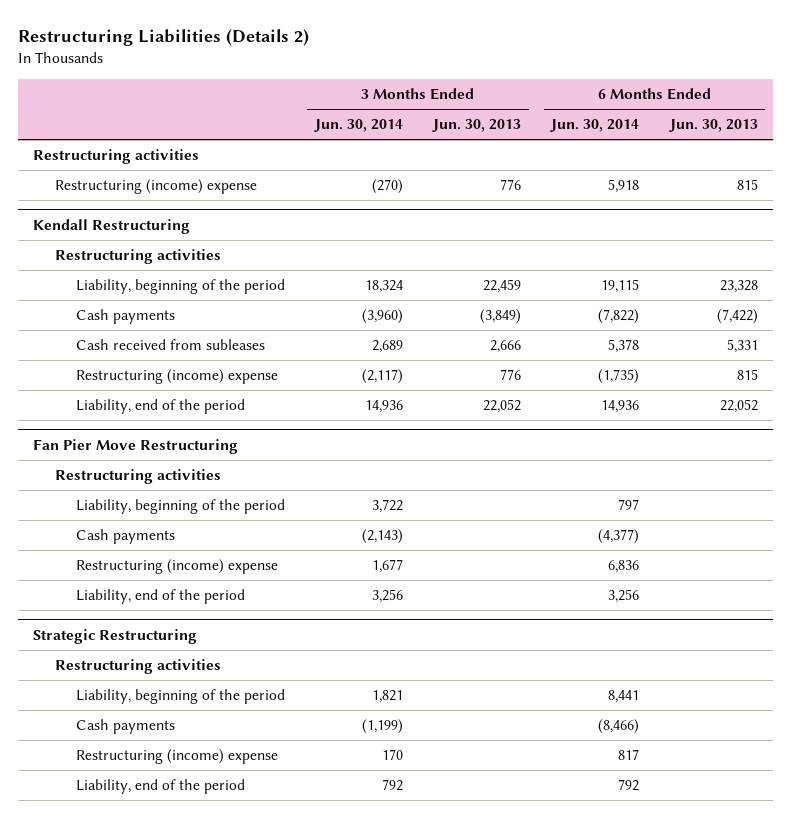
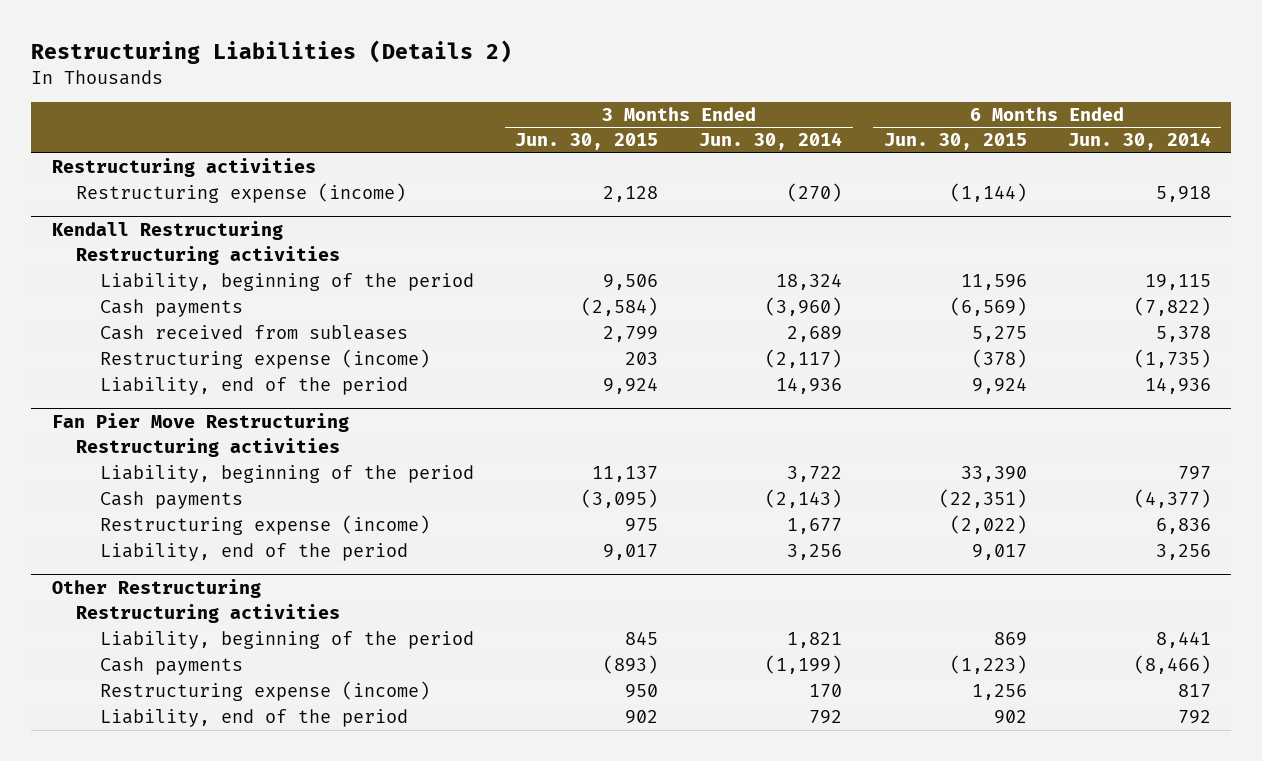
[432,119,522,133] Jun. 30, 2013 -> none
[668,119,758,133] Jun. 30, 2013 -> none
none -> [515,133,659,151] Jun. 30, 2015
none -> [883,133,1027,151] Jun. 30, 2015
[54,179,257,195] Restructuring (income) expense -> [75,183,406,204] Restructuring expense (income)
[75,369,278,385] Restructuring (income) expense -> [99,349,430,370] Restructuring expense (income)
[75,559,278,575] Restructuring (income) expense -> [99,515,430,536] Restructuring expense (income)
[33,628,198,644] Strategic Restructuring -> none
none -> [51,578,261,598] Other Restructuring
[75,749,278,765] Restructuring (income) expense -> [99,681,430,702] Restructuring expense (income)

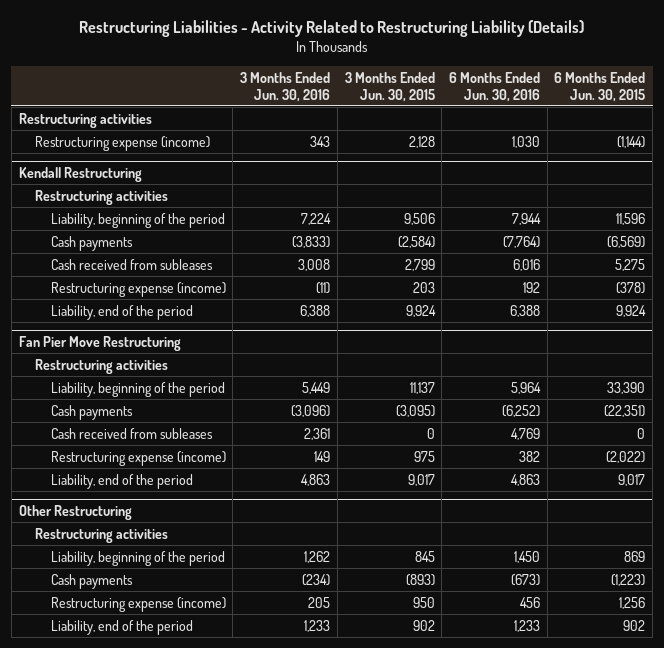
[30,40,512,65] Restructuring Liabilities (Details 2) -> [79,20,585,38] Restructuring Liabilities - Activity Related to Restructuring Liability (Details)
[699,132,843,151] Jun. 30, 2014 -> none
[1067,132,1211,151] Jun. 30, 2014 -> none
none -> [240,72,331,102] 3 Months Ended Jun. 30, 2016
none -> [449,72,541,102] 6 Months Ended Jun. 30, 2016
none -> [50,427,213,439] Cash received from subleases

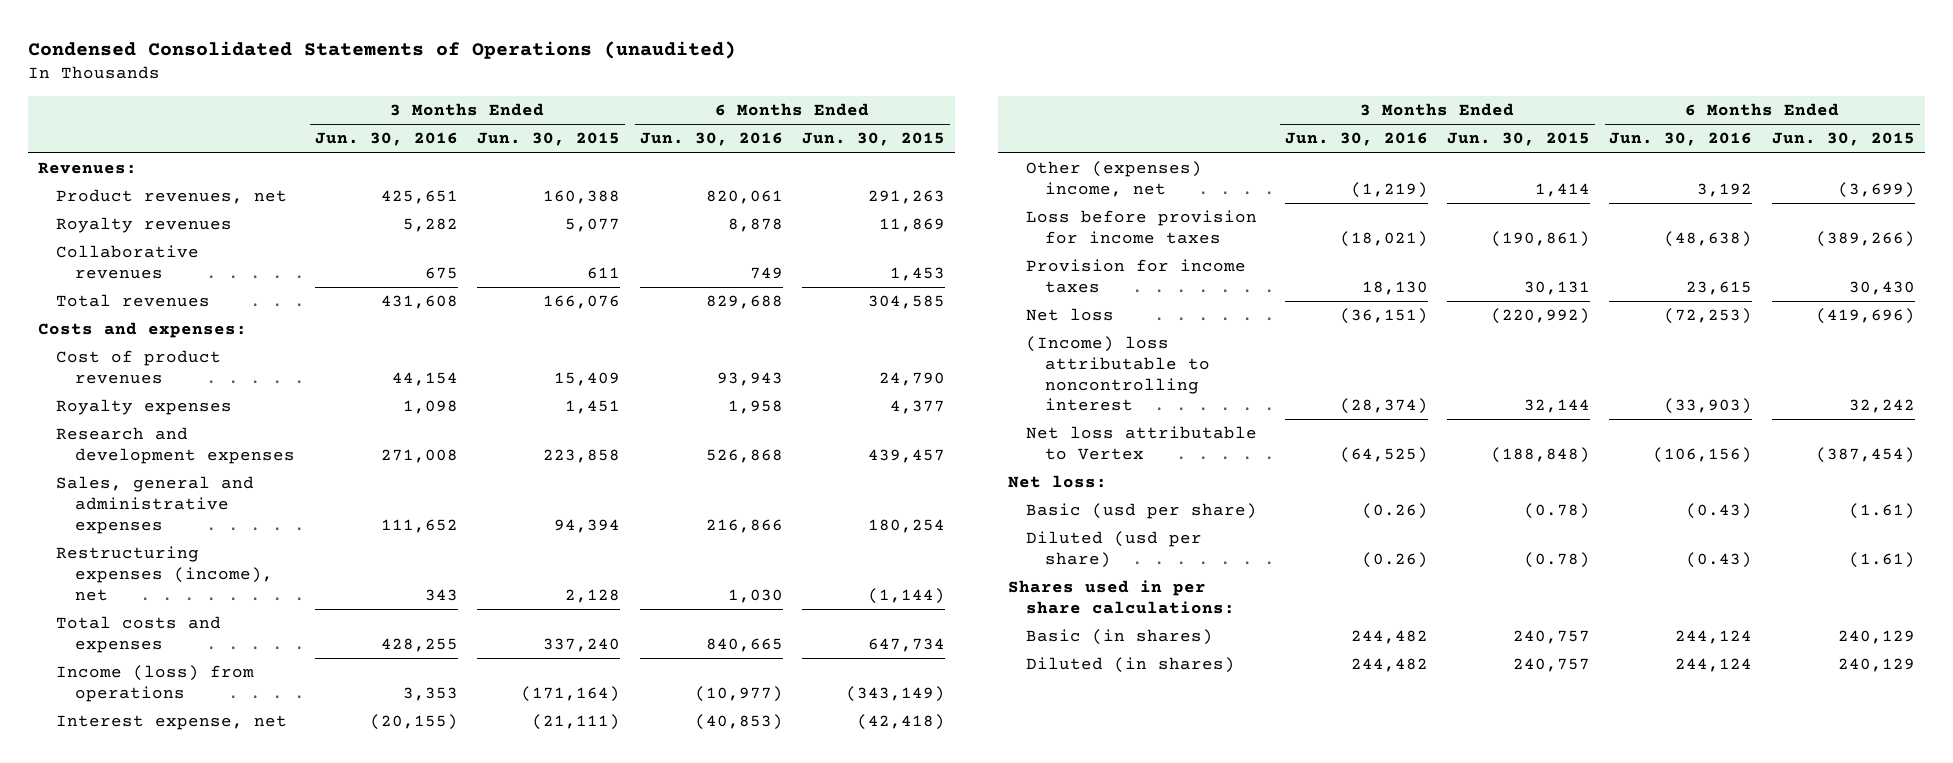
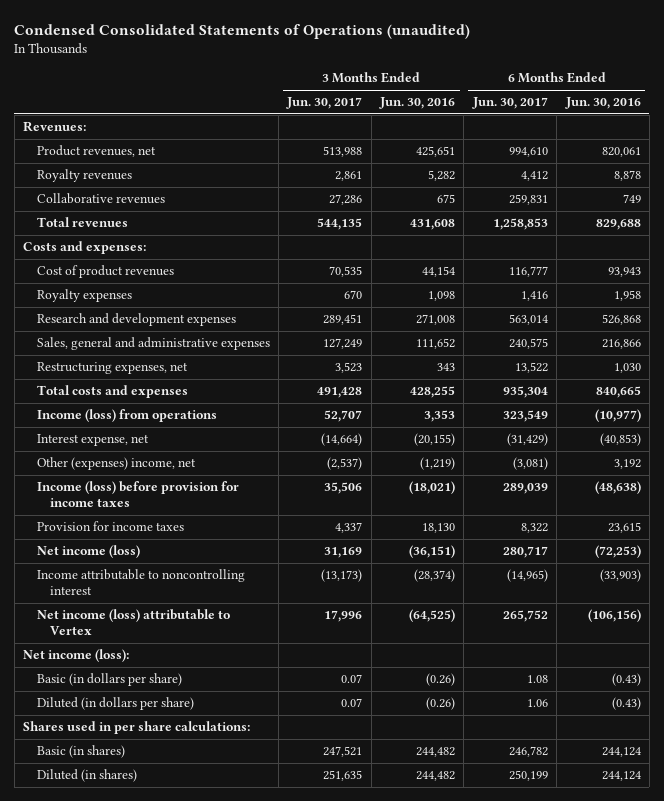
[477,132,621,147] Jun. 30, 2015 -> none
[801,132,945,147] Jun. 30, 2015 -> none
none -> [286,97,363,110] Jun. 30, 2017
none -> [471,97,548,110] Jun. 30, 2017
[56,546,274,601] Restructuring expenses (income), net -> [36,362,188,375] Restructuring expenses, net
[1026,210,1258,244] Loss before provision for income taxes -> [36,481,239,508] Income (loss) before provision for income taxes
[1026,308,1115,322] Net loss -> [36,545,140,559] Net income (loss)
[1026,336,1211,412] (Income) loss attributable to noncontrolling interest -> [36,569,245,596] Income attributable to noncontrolling interest
[1026,426,1258,460] Net loss attributable to Vertex -> [36,609,230,636] Net income (loss) attributable to Vertex
[1007,475,1107,489] Net loss: -> [23,649,130,663] Net income (loss):
[1026,503,1258,520] Basic (usd per share) -> [36,673,182,687] Basic (in dollars per share)
[1026,531,1203,568] Diluted (usd per share) -> [36,697,194,711] Diluted (in dollars per share)

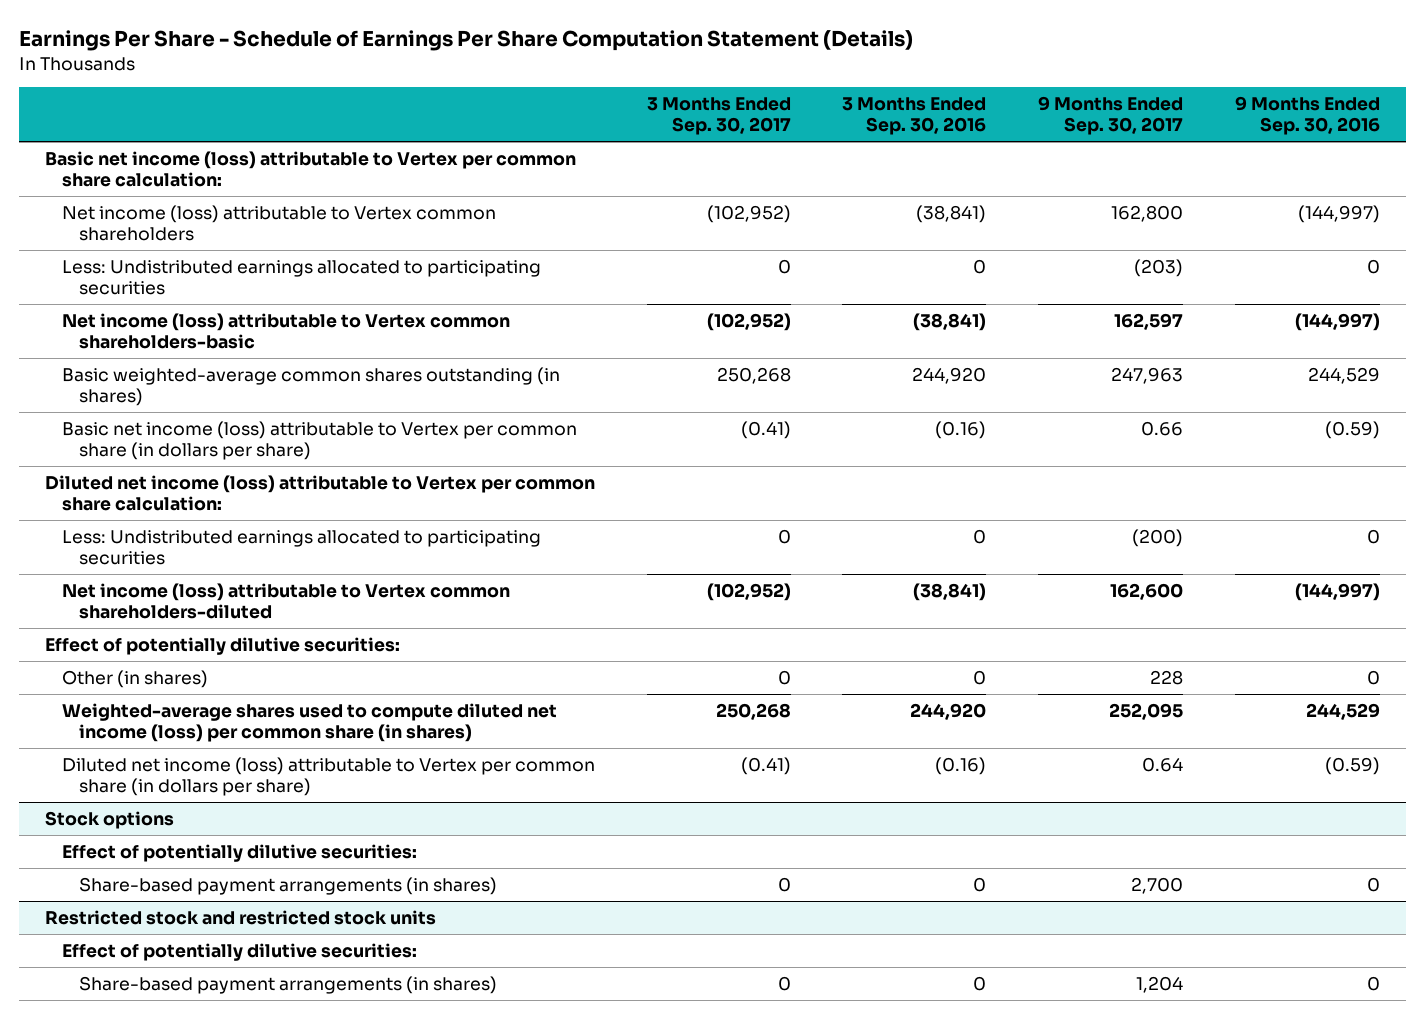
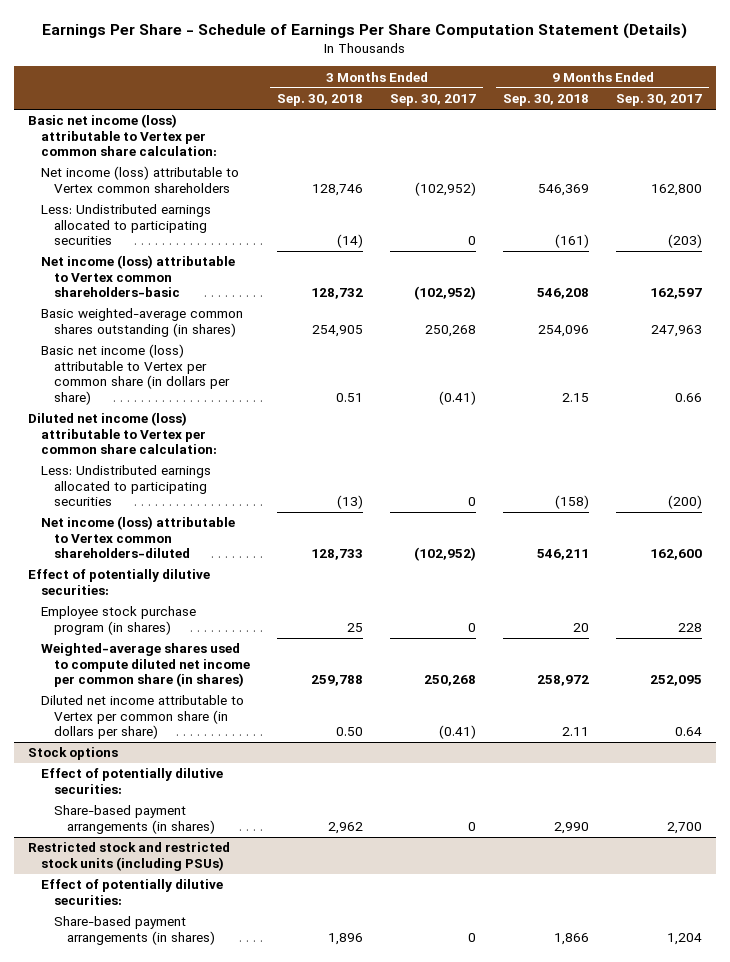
[842,97,987,136] 3 Months Ended Sep. 30, 2016 -> none
[1234,96,1380,136] 9 Months Ended Sep. 30, 2016 -> none
none -> [276,94,363,107] Sep. 30, 2018
none -> [503,94,590,107] Sep. 30, 2018
[61,669,208,688] Other (in shares) -> [40,606,196,635] Employee stock purchase program (in shares)
[61,702,557,742] Weighted-average shares used to compute diluted net income (loss) per common share (in shares) -> [40,643,250,688] Weighted-average shares used to compute diluted net income per common share (in shares)
[61,756,595,796] Diluted net income (loss) attributable to Vertex per common share (in dollars per share) -> [40,695,244,740] Diluted net income attributable to Vertex per common share (in dollars per share)
[44,909,436,925] Restricted stock and restricted stock units -> [27,842,230,871] Restricted stock and restricted stock units (including PSUs)

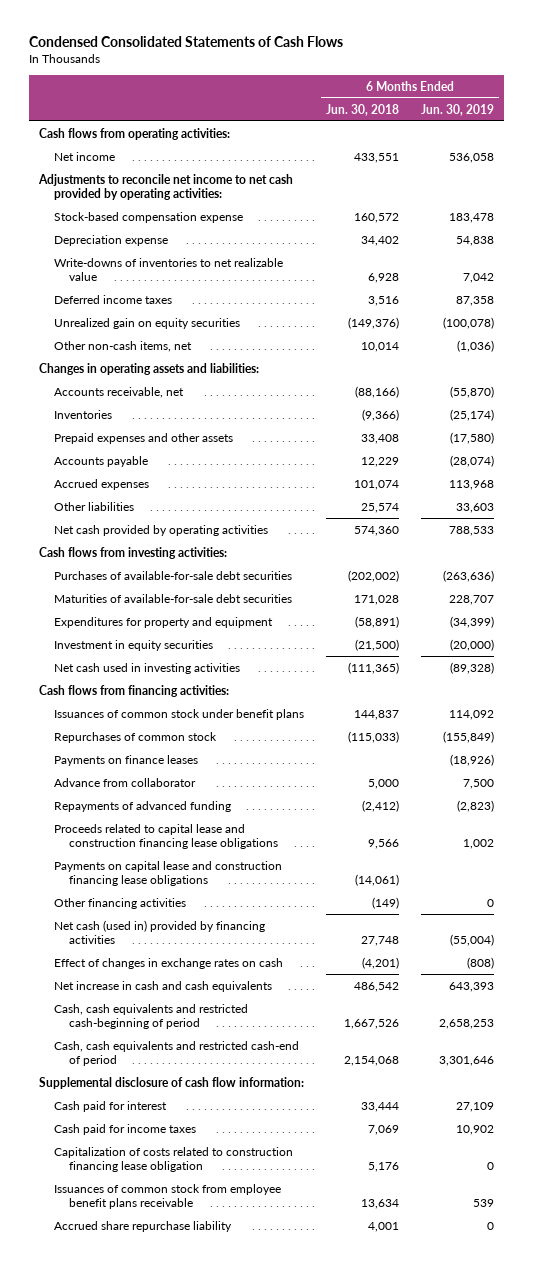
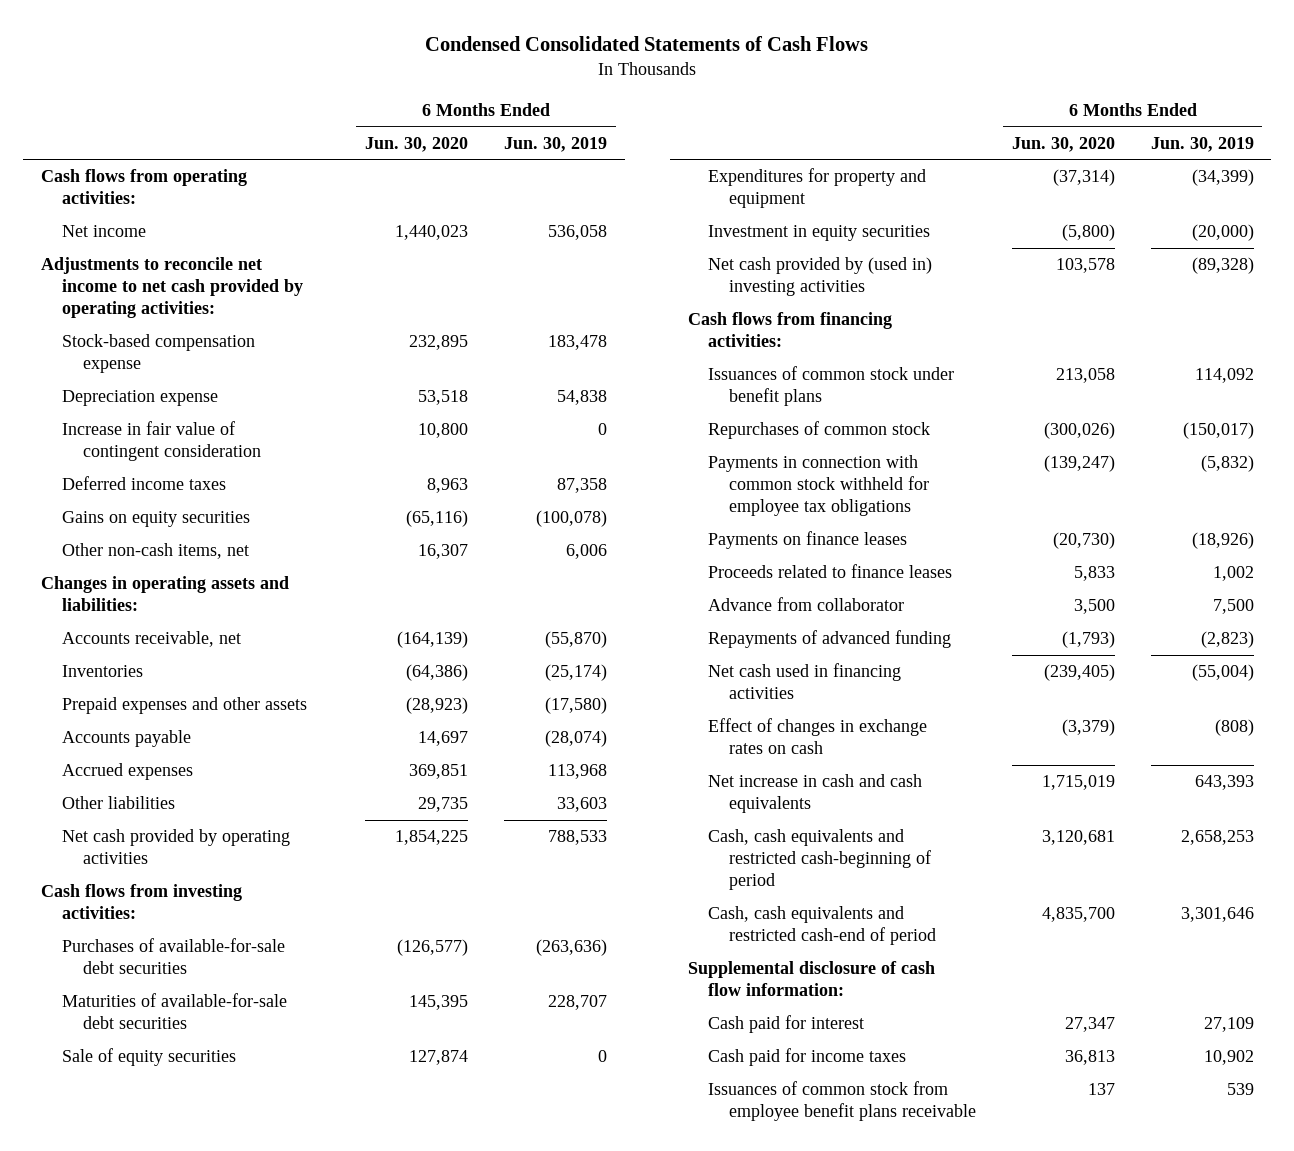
[326,103,400,116] Jun. 30, 2018 -> none
none -> [365,136,469,152] Jun. 30, 2020
[54,257,284,281] Write-downs of inventories to net realizable value -> none
none -> [61,421,261,462] Increase in fair value of contingent consideration
[54,317,241,329] Unrealized gain on equity securities -> [61,511,250,528] Gains on equity securities
[456,339,494,352] (1,036) -> [565,544,607,560] 6,006
none -> [61,1048,236,1067] Sale of equity securities
[54,662,241,674] Net cash used in investing activities -> [708,257,933,297] Net cash provided by (used in) investing activities
[442,730,494,743] (155,849) -> [1182,422,1254,440] (150,017)
none -> [708,455,930,517] Payments in connection with common stock withheld for employee tax obligations
none -> [708,564,953,579] Proceeds related to finance leases
[54,823,279,849] Proceeds related to capital lease and construction financing lease obligations -> none
[54,860,283,886] Payments on capital lease and construction financing lease obligations -> none
[54,897,187,909] Other financing activities -> none
[54,919,266,944] Net cash (used in) provided by financing activities -> [708,663,902,700] Net cash used in financing activities
[54,1146,294,1172] Capitalization of costs related to construction financing lease obligation -> none
[54,1220,233,1232] Accrued share repurchase liability -> none

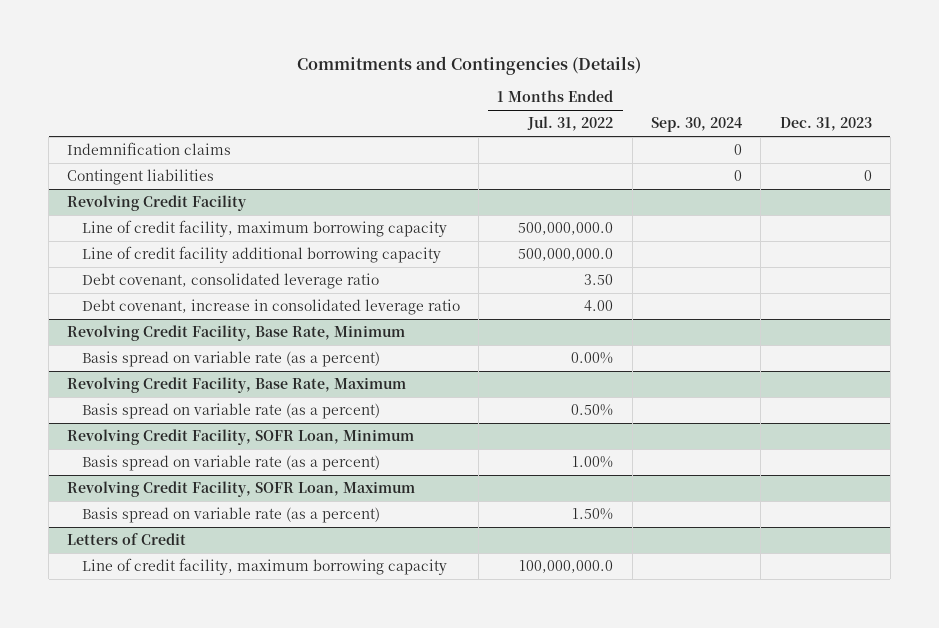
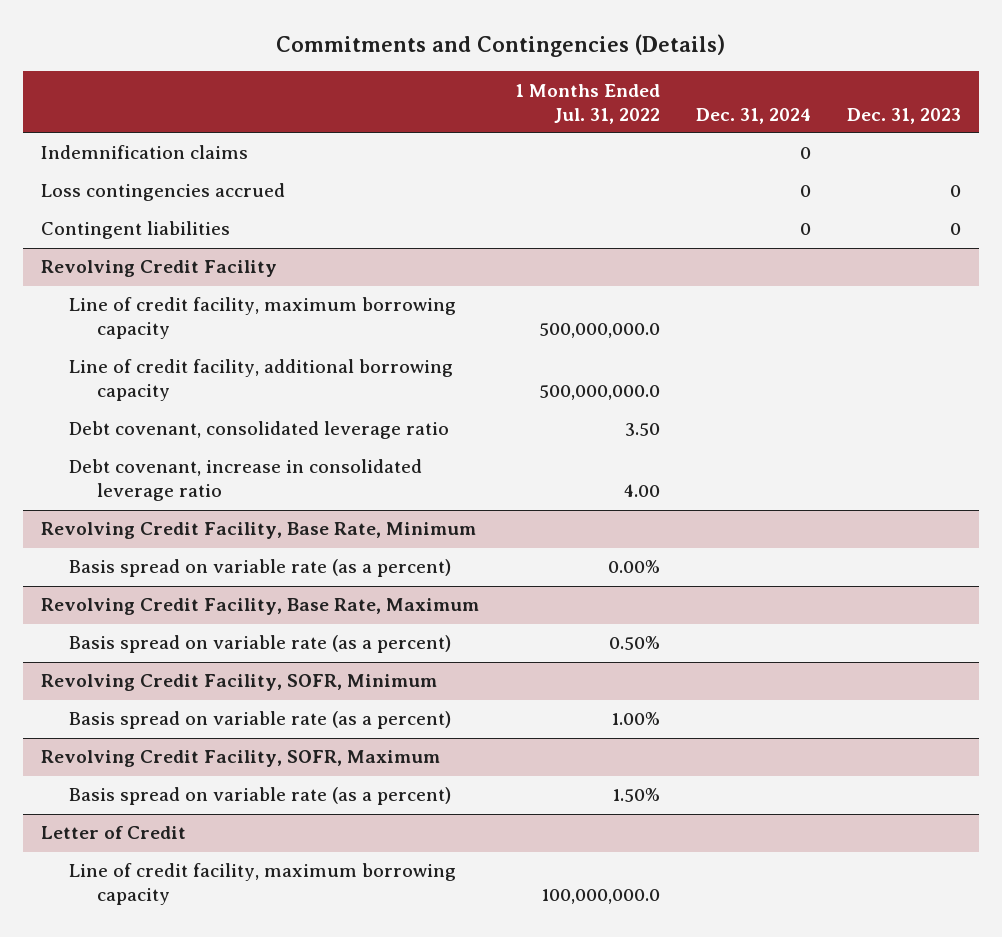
[650,117,742,133] Sep. 30, 2024 -> none
none -> [696,107,812,124] Dec. 31, 2024
none -> [40,183,285,202] Loss contingencies accrued
[81,246,441,264] Line of credit facility additional borrowing capacity -> [69,359,454,402] Line of credit facility, additional borrowing capacity
[67,429,415,446] Revolving Credit Facility, SOFR Loan, Minimum -> [40,674,437,692] Revolving Credit Facility, SOFR, Minimum
[67,481,416,498] Revolving Credit Facility, SOFR Loan, Maximum -> [40,750,440,768] Revolving Credit Facility, SOFR, Maximum
[67,533,187,546] Letters of Credit -> [40,826,186,840] Letter of Credit

